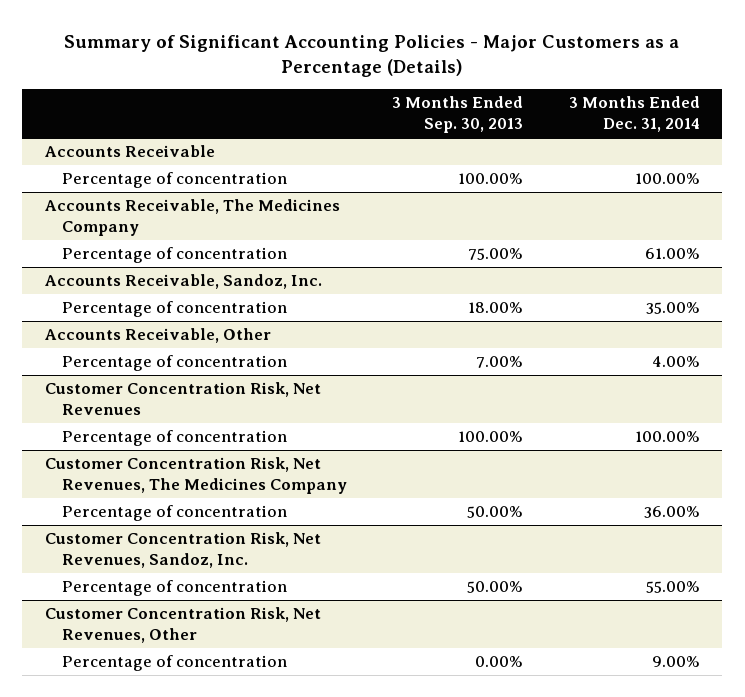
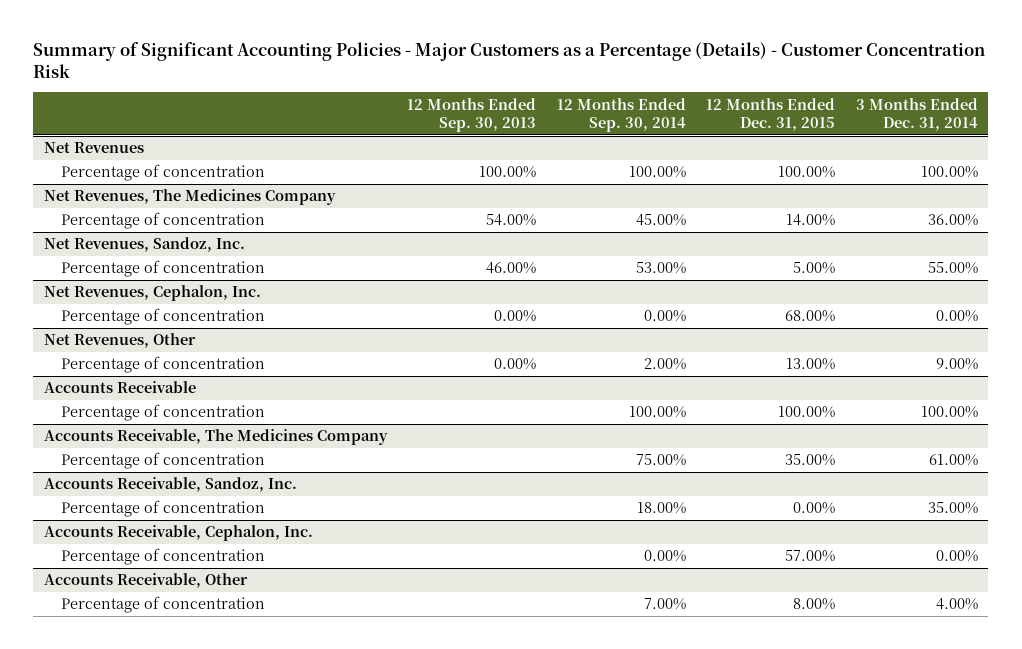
[64,34,680,77] Summary of Significant Accounting Policies - Major Customers as a Percentage (Details) -> [33,41,986,78] Summary of Significant Accounting Policies - Major Customers as a Percentage (Details) - Customer Concentration Risk
[392,96,524,134] 3 Months Ended Sep. 30, 2013 -> none
none -> [407,97,537,132] 12 Months Ended Sep. 30, 2013
none -> [556,97,686,132] 12 Months Ended Sep. 30, 2014
none -> [706,97,836,131] 12 Months Ended Dec. 31, 2015
none -> [43,142,144,154] Net Revenues
none -> [61,164,266,182] Percentage of concentration
none -> [43,189,336,206] Net Revenues, The Medicines Company
none -> [61,212,266,230] Percentage of concentration
none -> [43,237,245,253] Net Revenues, Sandoz, Inc.
none -> [61,260,266,278] Percentage of concentration
none -> [43,285,261,302] Net Revenues, Cephalon, Inc.
none -> [61,308,266,326] Percentage of concentration
none -> [43,333,196,349] Net Revenues, Other
none -> [61,356,266,374] Percentage of concentration
none -> [43,525,313,542] Accounts Receivable, Cephalon, Inc.
none -> [61,548,266,566] Percentage of concentration
[45,382,322,416] Customer Concentration Risk, Net Revenues -> none
[62,430,288,447] Percentage of concentration -> none
[45,457,348,495] Customer Concentration Risk, Net Revenues, The Medicines Company -> none
[62,505,288,522] Percentage of concentration -> none
[45,532,322,569] Customer Concentration Risk, Net Revenues, Sandoz, Inc. -> none
[62,580,288,597] Percentage of concentration -> none
[45,607,322,644] Customer Concentration Risk, Net Revenues, Other -> none
[62,655,288,672] Percentage of concentration -> none

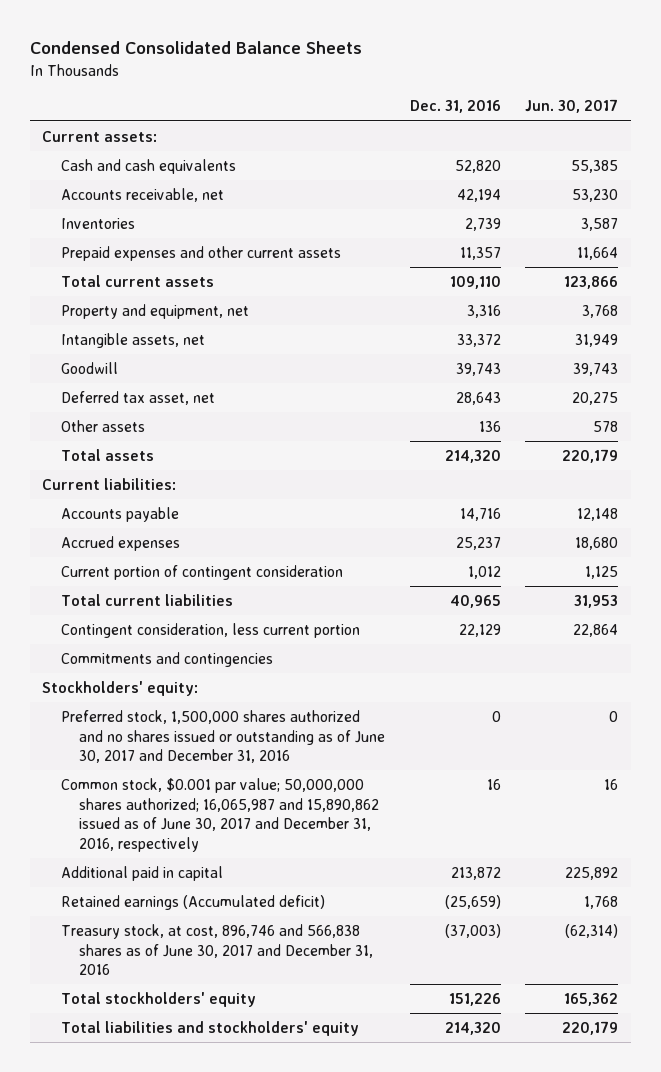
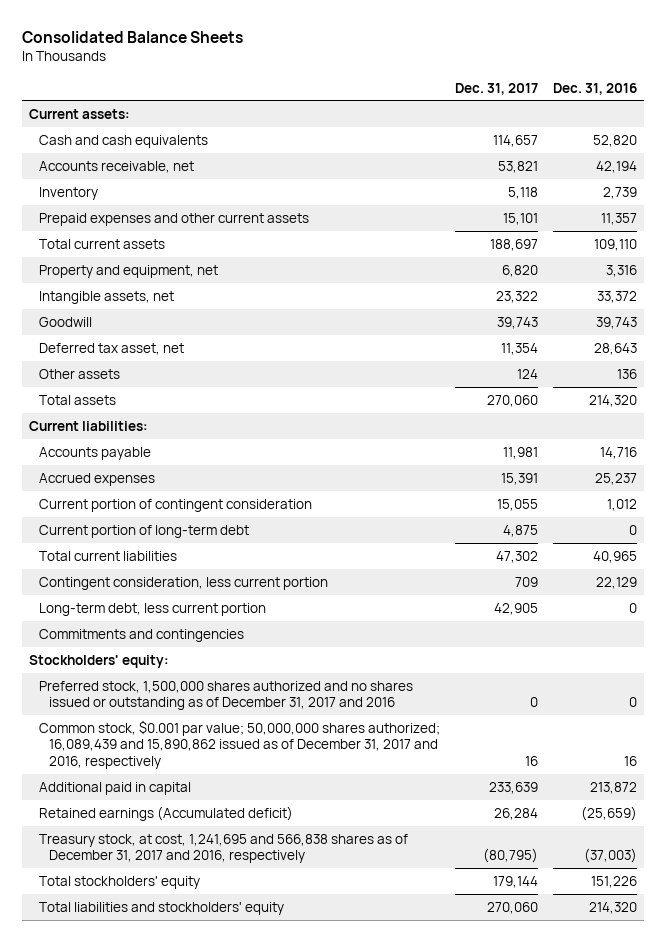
[30,41,363,55] Condensed Consolidated Balance Sheets -> [21,30,243,43] Consolidated Balance Sheets
[525,99,619,114] Jun. 30, 2017 -> none
none -> [454,82,538,95] Dec. 31, 2017
[60,218,135,230] Inventories -> [39,186,99,200] Inventory
none -> [39,524,250,538] Current portion of long-term debt
none -> [39,602,267,616] Long-term debt, less current portion
[60,710,385,764] Preferred stock, 1,500,000 shares authorized and no shares issued or outstanding as of June 30, 2017 and December 31, 2016 -> [39,680,414,711] Preferred stock, 1,500,000 shares authorized and no shares issued or outstanding as of December 31, 2017 and 2016
[60,778,379,852] Common stock, $0.001 par value; 50,000,000 shares authorized; 16,065,987 and 15,890,862 issued as of June 30, 2017 and December 31, 2016, respectively -> [39,719,441,769] Common stock, $0.001 par value; 50,000,000 shares authorized; 16,089,439 and 15,890,862 issued as of December 31, 2017 and 2016, respectively
[60,924,373,976] Treasury stock, at cost, 896,746 and 566,838 shares as of June 30, 2017 and December 31, 2016 -> [39,833,409,864] Treasury stock, at cost, 1,241,695 and 566,838 shares as of December 31, 2017 and 2016, respectively

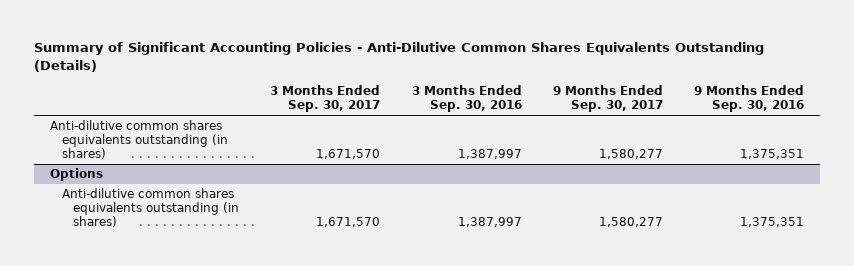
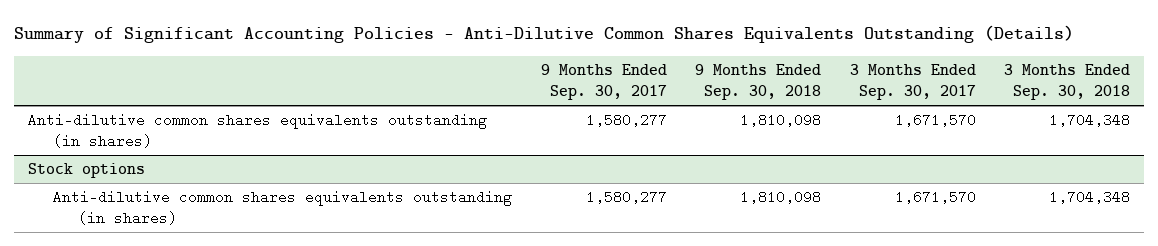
[411,85,522,113] 3 Months Ended Sep. 30, 2016 -> none
[694,85,805,113] 9 Months Ended Sep. 30, 2016 -> none
none -> [695,63,822,101] 9 Months Ended Sep. 30, 2018
none -> [1003,63,1130,101] 3 Months Ended Sep. 30, 2018
[50,168,104,182] Options -> [28,162,146,178] Stock options

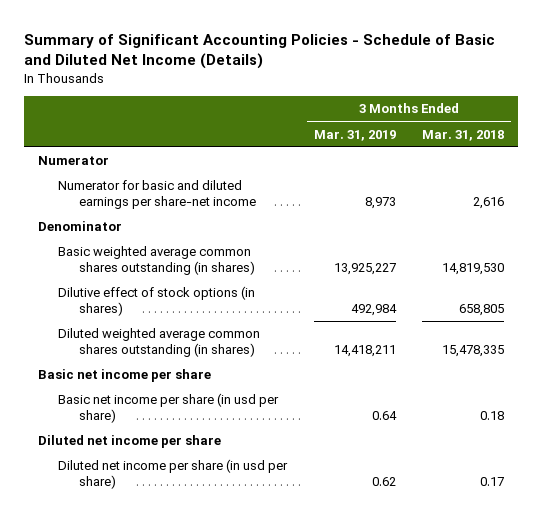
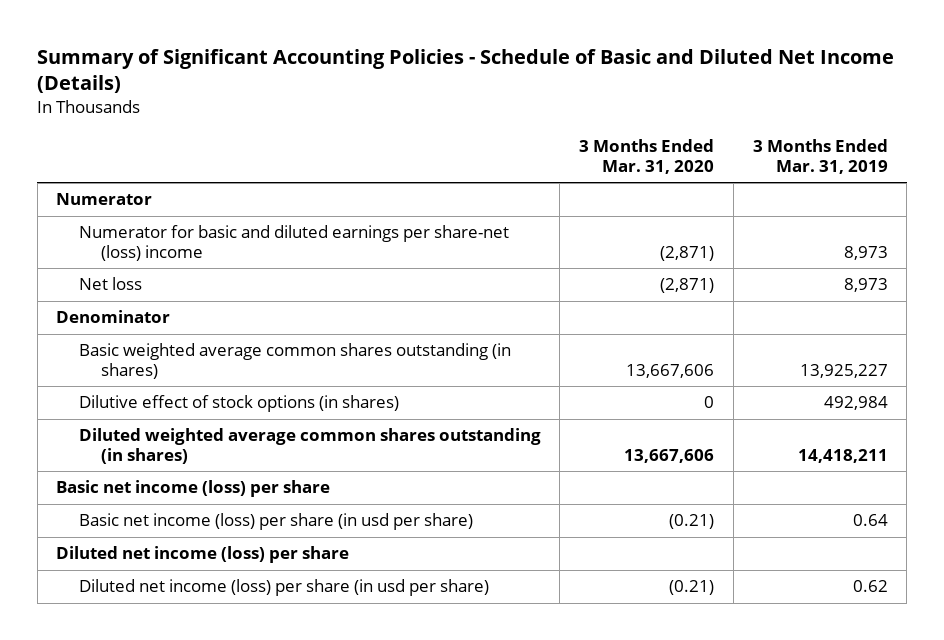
[422,129,505,141] Mar. 31, 2018 -> none
none -> [579,139,715,174] 3 Months Ended Mar. 31, 2020
[58,180,256,209] Numerator for basic and diluted earnings per share-net income -> [78,225,509,262] Numerator for basic and diluted earnings per share-net (loss) income
none -> [78,277,142,291] Net loss
[37,369,211,383] Basic net income per share -> [56,480,331,498] Basic net income (loss) per share
[58,393,280,423] Basic net income per share (in usd per share) -> [78,513,473,531] Basic net income (loss) per share (in usd per share)
[37,435,221,449] Diluted net income per share -> [56,546,350,564] Diluted net income (loss) per share
[58,459,289,489] Diluted net income per share (in usd per share) -> [78,579,489,597] Diluted net income (loss) per share (in usd per share)

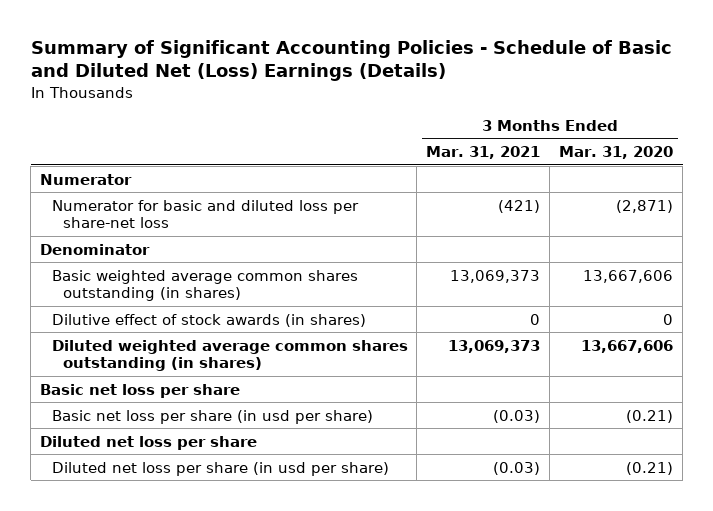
[37,48,895,93] Summary of Significant Accounting Policies - Schedule of Basic and Diluted Net Income (Details) -> [30,39,672,82] Summary of Significant Accounting Policies - Schedule of Basic and Diluted Net (Loss) Earnings (Details)
[752,139,888,174] 3 Months Ended Mar. 31, 2019 -> none
none -> [426,146,541,160] Mar. 31, 2021
[78,277,142,291] Net loss -> none
[78,225,509,262] Numerator for basic and diluted earnings per share-net (loss) income -> [51,199,359,229] Numerator for basic and diluted loss per share-net loss
[78,395,399,413] Dilutive effect of stock options (in shares) -> [51,313,366,327] Dilutive effect of stock awards (in shares)
[56,480,331,498] Basic net income (loss) per share -> [39,383,240,398] Basic net loss per share
[78,513,473,531] Basic net income (loss) per share (in usd per share) -> [51,409,373,424] Basic net loss per share (in usd per share)
[56,546,350,564] Diluted net income (loss) per share -> [39,435,257,450] Diluted net loss per share
[78,579,489,597] Diluted net income (loss) per share (in usd per share) -> [51,461,389,476] Diluted net loss per share (in usd per share)

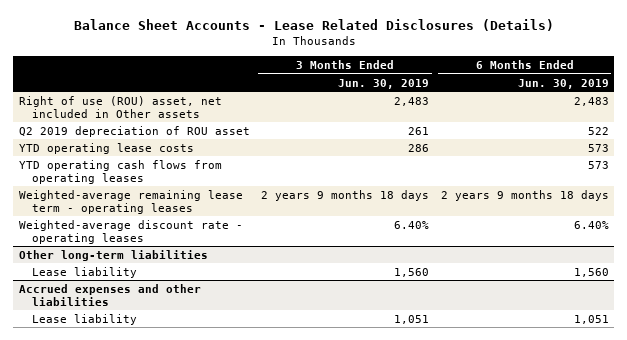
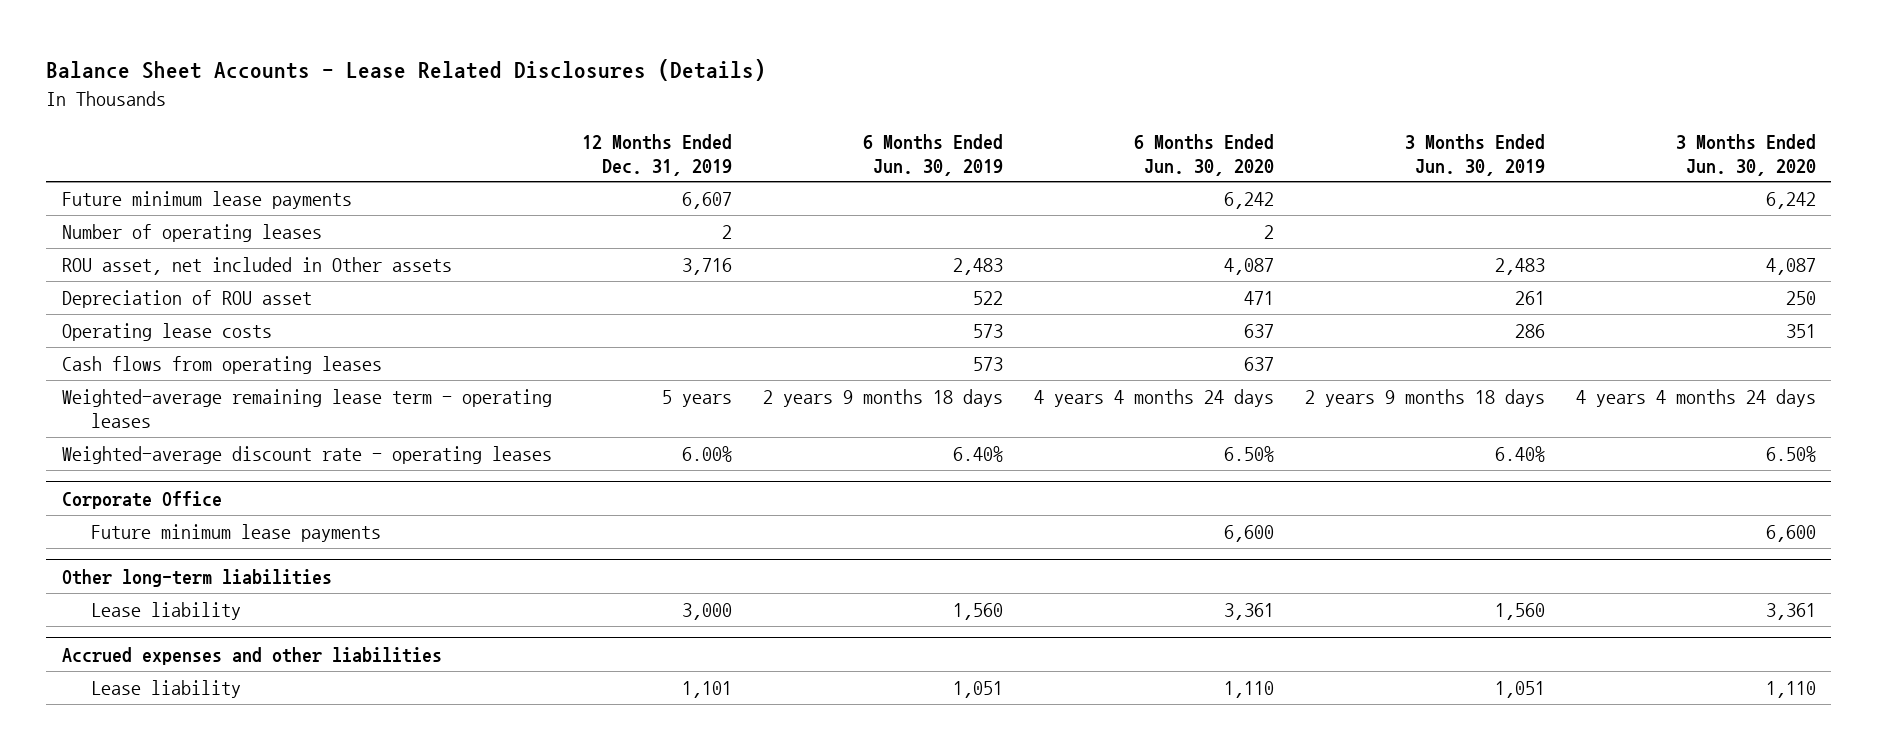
none -> [582,133,733,176] 12 Months Ended Dec. 31, 2019
none -> [1133,133,1274,176] 6 Months Ended Jun. 30, 2020
none -> [1675,133,1816,176] 3 Months Ended Jun. 30, 2020
none -> [61,190,352,209] Future minimum lease payments
none -> [61,223,322,242] Number of operating leases
[18,95,222,118] Right of use (ROU) asset, net included in Other assets -> [61,256,452,275] ROU asset, net included in Other assets
[18,125,250,137] Q2 2019 depreciation of ROU asset -> [61,289,312,308] Depreciation of ROU asset
[18,142,194,154] YTD operating lease costs -> [61,322,272,341] Operating lease costs
[18,159,222,184] YTD operating cash flows from operating leases -> [61,355,382,374] Cash flows from operating leases
none -> [61,490,222,509] Corporate Office
none -> [91,523,382,542] Future minimum lease payments

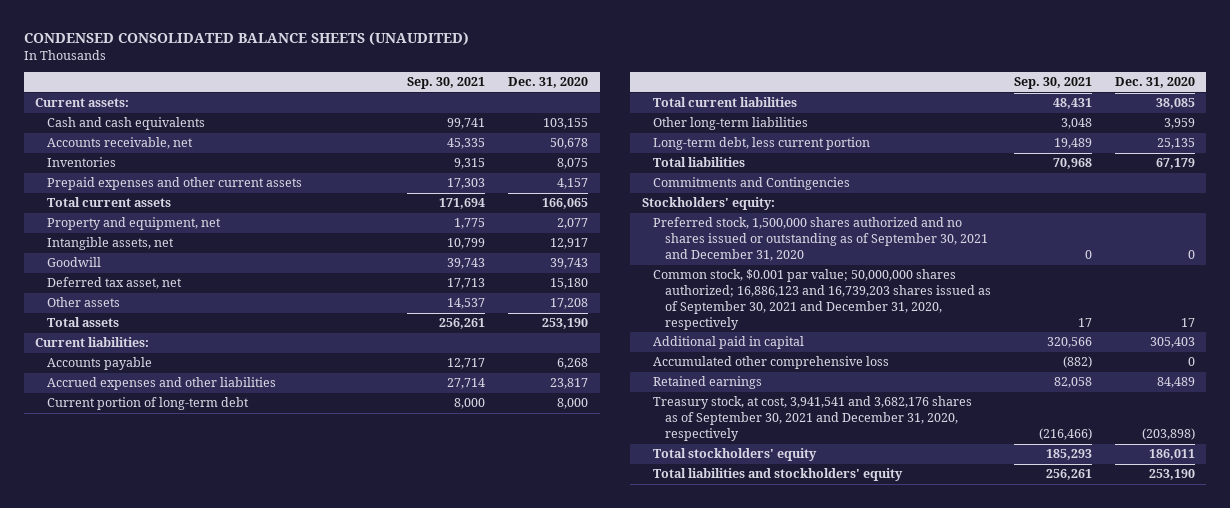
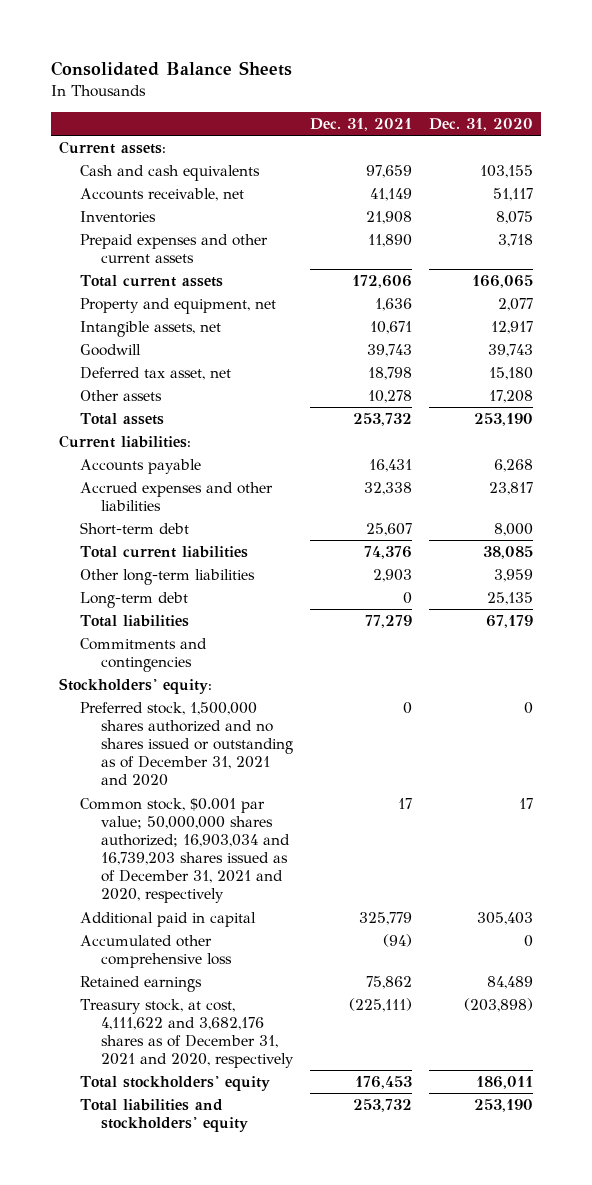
[23,32,469,46] CONDENSED CONSOLIDATED BALANCE SHEETS (UNAUDITED) -> [50,61,292,77] Consolidated Balance Sheets
[407,77,486,90] Sep. 30, 2021 -> none
none -> [309,117,412,131] Dec. 31, 2021
[550,138,589,150] 50,678 -> [492,188,533,202] 51,117
[557,178,589,190] 4,157 -> [497,234,533,248] 3,718
[47,397,250,411] Current portion of long-term debt -> [80,522,190,536] Short-term debt
[653,137,871,151] Long-term debt, less current portion -> [80,592,189,609] Long-term debt
[653,177,851,191] Commitments and Contingencies -> [80,638,208,673] Commitments and contingencies
[653,217,989,261] Preferred stock, 1,500,000 shares authorized and no shares issued or outstanding as of September 30, 2021 and December 31, 2020 -> [80,702,293,787] Preferred stock, 1,500,000 shares authorized and no shares issued or outstanding as of December 31, 2021 and 2020
[653,269,992,330] Common stock, $0.001 par value; 50,000,000 shares authorized; 16,886,123 and 16,739,203 shares issued as of September 30, 2021 and December 31, 2020, respectively -> [80,798,290,904] Common stock, $0.001 par value; 50,000,000 shares authorized; 16,903,034 and 16,739,203 shares issued as of December 31, 2021 and 2020, respectively
[653,396,973,441] Treasury stock, at cost, 3,941,541 and 3,682,176 shares as of September 30, 2021 and December 31, 2020, respectively -> [80,999,294,1069] Treasury stock, at cost, 4,111,622 and 3,682,176 shares as of December 31, 2021 and 2020, respectively

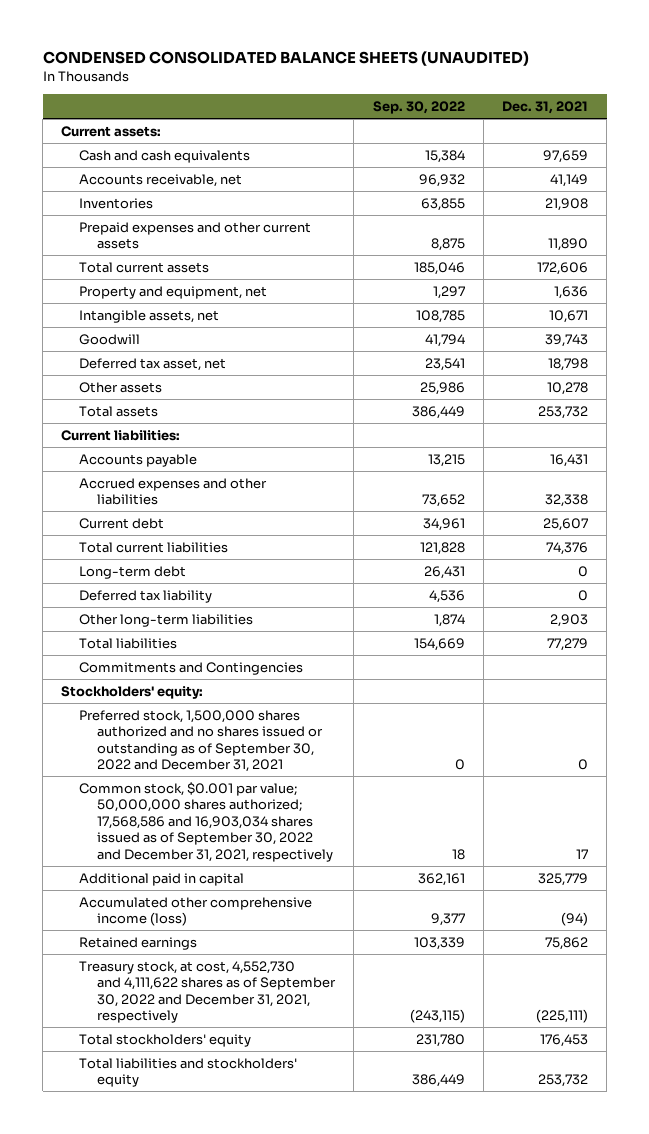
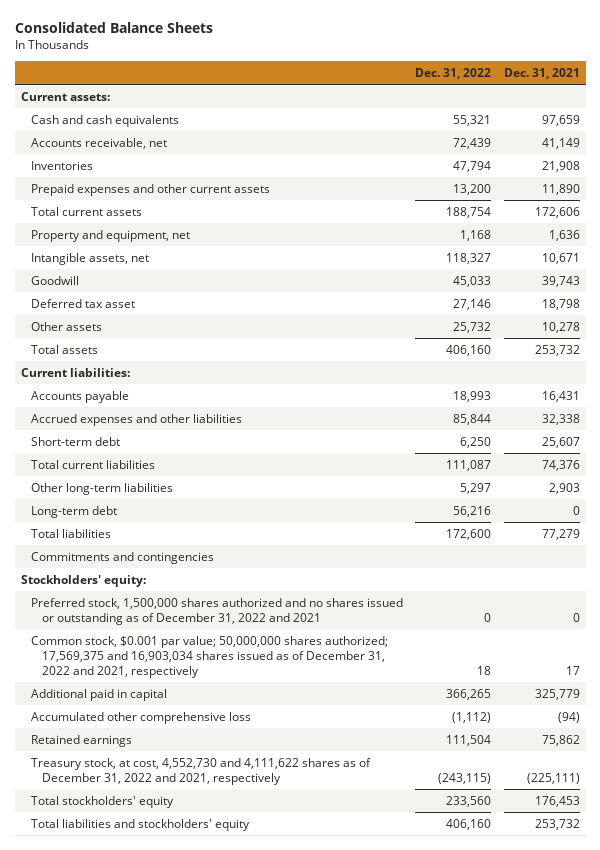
[42,51,529,67] CONDENSED CONSOLIDATED BALANCE SHEETS (UNAUDITED) -> [14,22,213,34] Consolidated Balance Sheets
[372,101,465,115] Sep. 30, 2022 -> none
none -> [415,68,492,80] Dec. 31, 2022
[79,357,227,371] Deferred tax asset, net -> [31,298,136,308] Deferred tax asset
[79,517,165,529] Current debt -> [31,436,121,446] Short-term debt
[79,589,213,603] Deferred tax liability -> none
[79,565,187,579] Long-term debt -> [31,505,118,518] Long-term debt
[79,661,304,675] Commitments and Contingencies -> [31,551,215,564] Commitments and contingencies
[79,709,324,773] Preferred stock, 1,500,000 shares authorized and no shares issued or outstanding as of September 30, 2022 and December 31, 2021 -> [31,597,404,625] Preferred stock, 1,500,000 shares authorized and no shares issued or outstanding as of December 31, 2022 and 2021
[79,781,334,862] Common stock, $0.001 par value; 50,000,000 shares authorized; 17,568,586 and 16,903,034 shares issued as of September 30, 2022 and December 31, 2021, respectively -> [31,635,389,679] Common stock, $0.001 par value; 50,000,000 shares authorized; 17,569,375 and 16,903,034 shares issued as of December 31, 2022 and 2021, respectively
[79,896,313,927] Accumulated other comprehensive income (loss) -> [31,711,252,724] Accumulated other comprehensive loss
[79,960,337,1024] Treasury stock, at cost, 4,552,730 and 4,111,622 shares as of September 30, 2022 and December 31, 2021, respectively -> [31,757,372,785] Treasury stock, at cost, 4,552,730 and 4,111,622 shares as of December 31, 2022 and 2021, respectively

